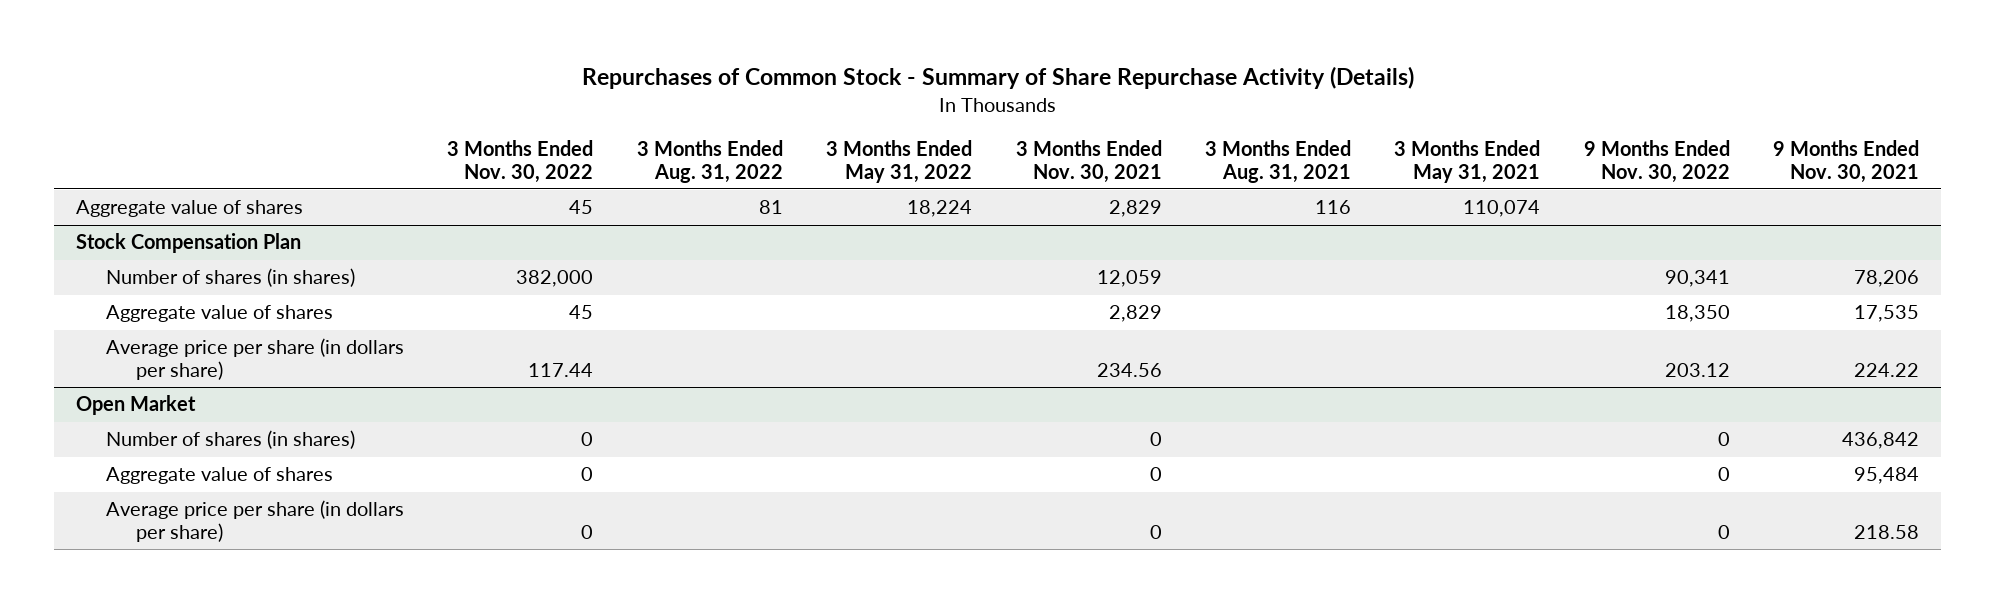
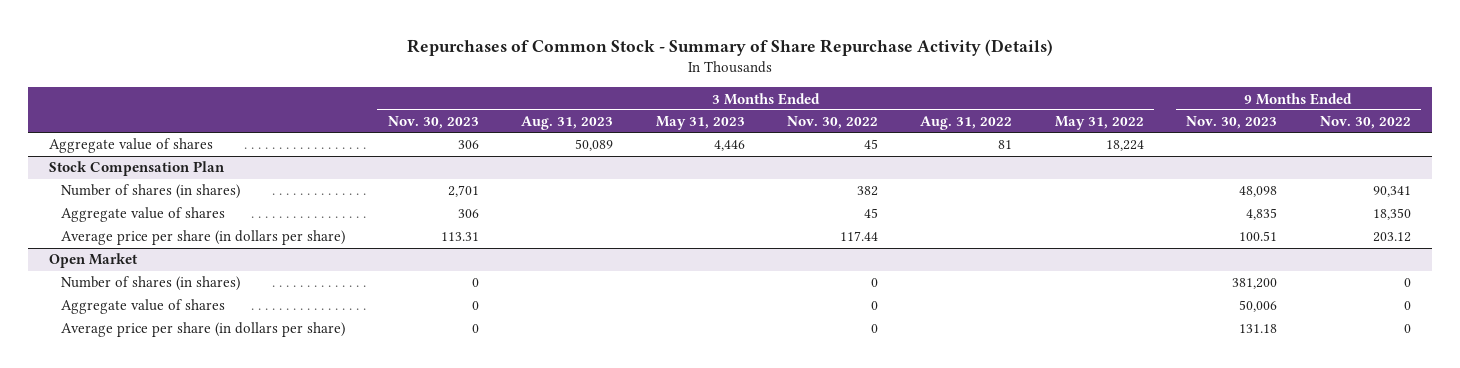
[1015,139,1162,183] 3 Months Ended Nov. 30, 2021 -> none
[1205,139,1352,183] 3 Months Ended Aug. 31, 2021 -> none
[1394,139,1541,183] 3 Months Ended May 31, 2021 -> none
[1773,139,1920,183] 9 Months Ended Nov. 30, 2021 -> none
none -> [387,116,479,130] Nov. 30, 2023
none -> [521,116,614,131] Aug. 31, 2023
none -> [655,116,745,131] May 31, 2023
none -> [1186,116,1278,130] Nov. 30, 2023
[516,270,594,288] 382,000 -> [856,186,878,197] 382

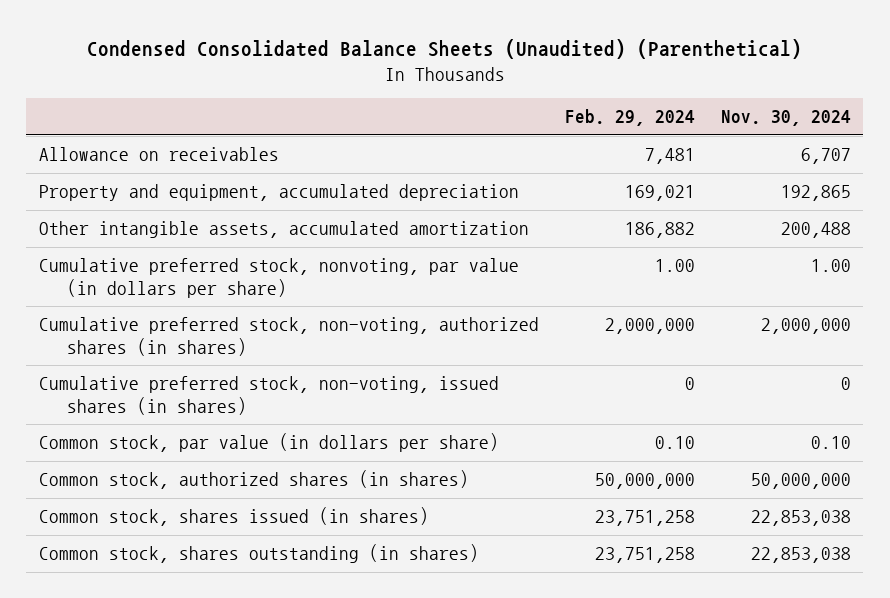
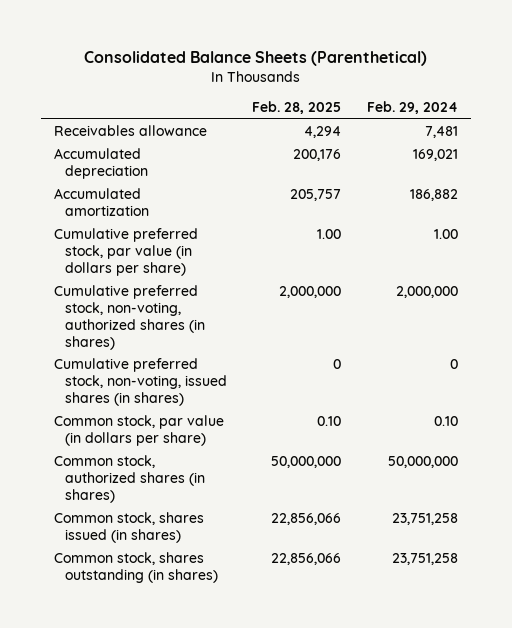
[86,38,802,59] Condensed Consolidated Balance Sheets (Unaudited) (Parenthetical) -> [84,50,428,66] Consolidated Balance Sheets (Parenthetical)
[720,110,851,127] Nov. 30, 2024 -> none
none -> [252,101,342,115] Feb. 28, 2025
[39,147,280,162] Allowance on receivables -> [53,125,207,137] Receivables allowance
[39,184,520,202] Property and equipment, accumulated depreciation -> [53,148,148,180] Accumulated depreciation
[39,221,530,239] Other intangible assets, accumulated amortization -> [53,188,149,217] Accumulated amortization
[39,258,520,299] Cumulative preferred stock, nonvoting, par value (in dollars per share) -> [53,228,198,277] Cumulative preferred stock, par value (in dollars per share)

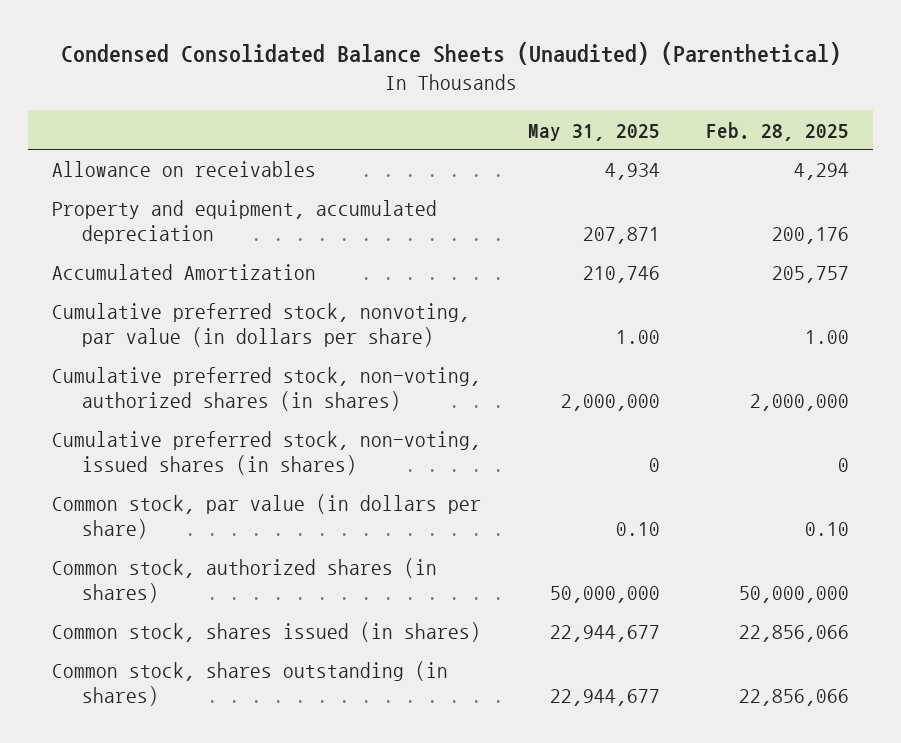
[84,50,428,66] Consolidated Balance Sheets (Parenthetical) -> [60,42,841,66] Condensed Consolidated Balance Sheets (Unaudited) (Parenthetical)
[367,101,459,115] Feb. 29, 2024 -> none
none -> [527,123,660,141] May 31, 2025
[53,125,207,137] Receivables allowance -> [51,161,316,178] Allowance on receivables
[53,148,148,180] Accumulated depreciation -> [51,200,437,244] Property and equipment, accumulated depreciation
[53,188,149,217] Accumulated amortization -> [51,264,316,281] Accumulated Amortization
[53,228,198,277] Cumulative preferred stock, par value (in dollars per share) -> [51,303,470,347] Cumulative preferred stock, nonvoting, par value (in dollars per share)

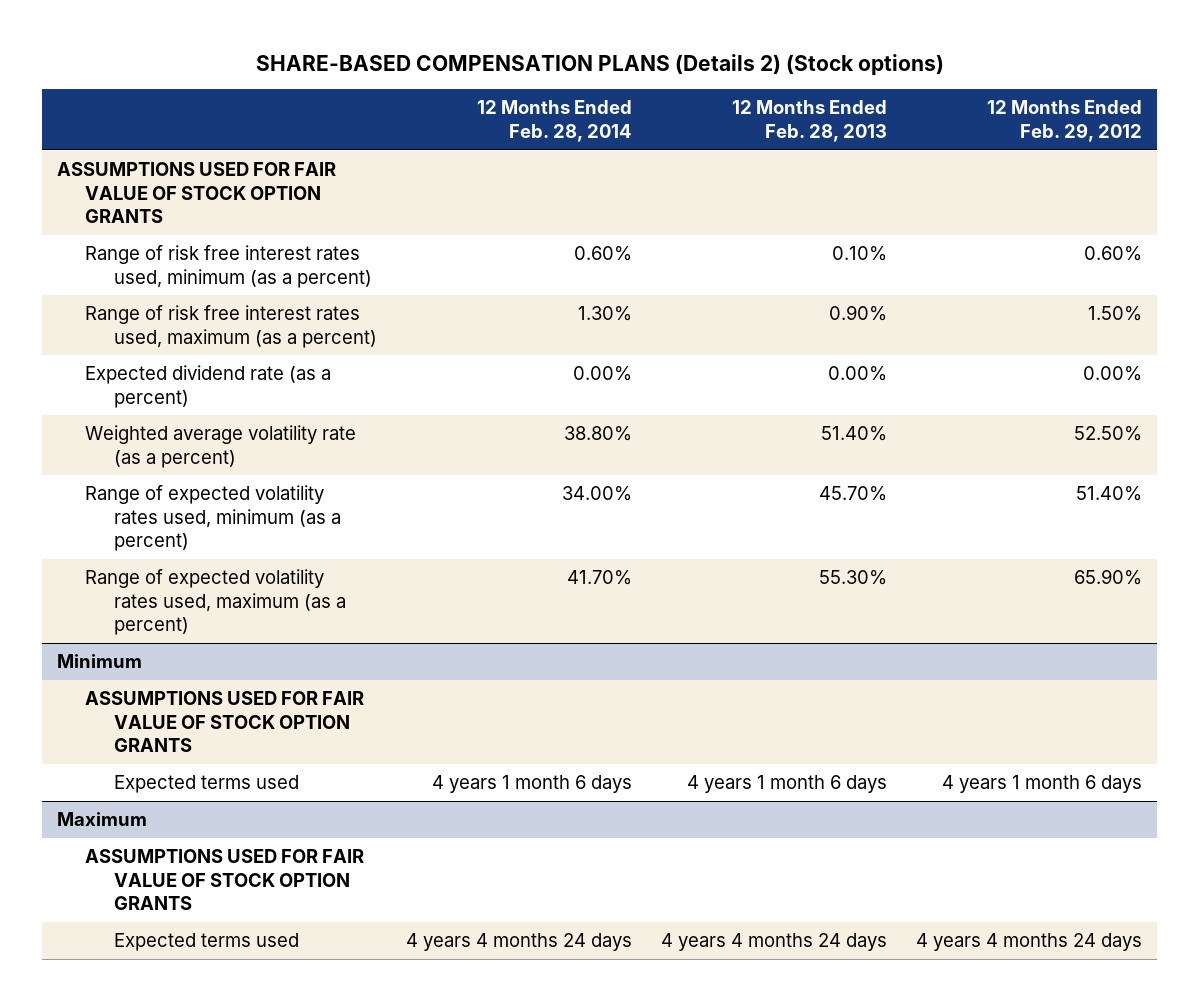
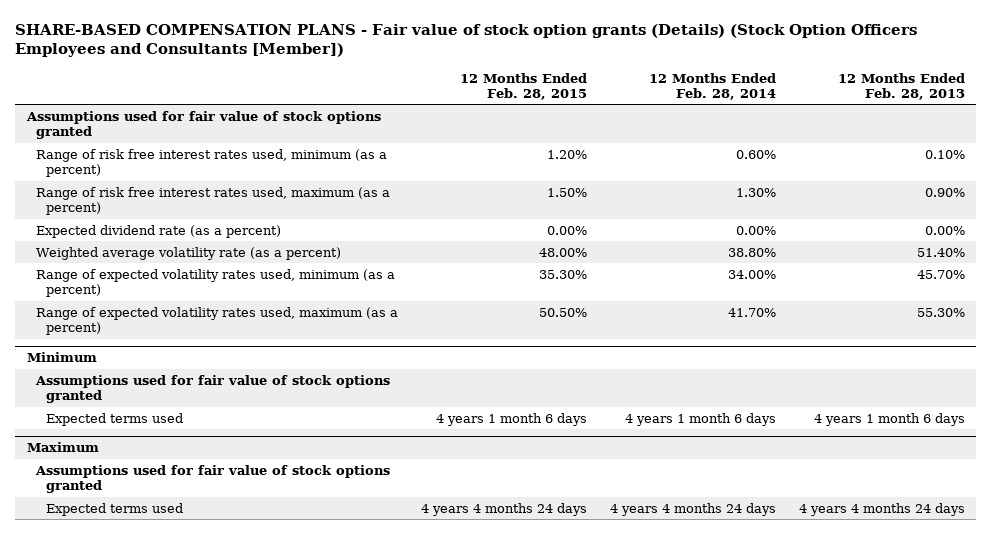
[255,53,944,76] SHARE-BASED COMPENSATION PLANS (Details 2) (Stock options) -> [15,23,918,58] SHARE-BASED COMPENSATION PLANS - Fair value of stock option grants (Details) (Stock Option Officers Employees and Consultants [Member])
[987,100,1143,142] 12 Months Ended Feb. 29, 2012 -> none
none -> [460,72,588,100] 12 Months Ended Feb. 28, 2015
[56,162,336,224] ASSUMPTIONS USED FOR FAIR VALUE OF STOCK OPTION GRANTS -> [25,110,381,139] Assumptions used for fair value of stock options granted
[85,691,365,753] ASSUMPTIONS USED FOR FAIR VALUE OF STOCK OPTION GRANTS -> [35,374,391,403] Assumptions used for fair value of stock options granted
[85,849,365,911] ASSUMPTIONS USED FOR FAIR VALUE OF STOCK OPTION GRANTS -> [35,464,391,493] Assumptions used for fair value of stock options granted

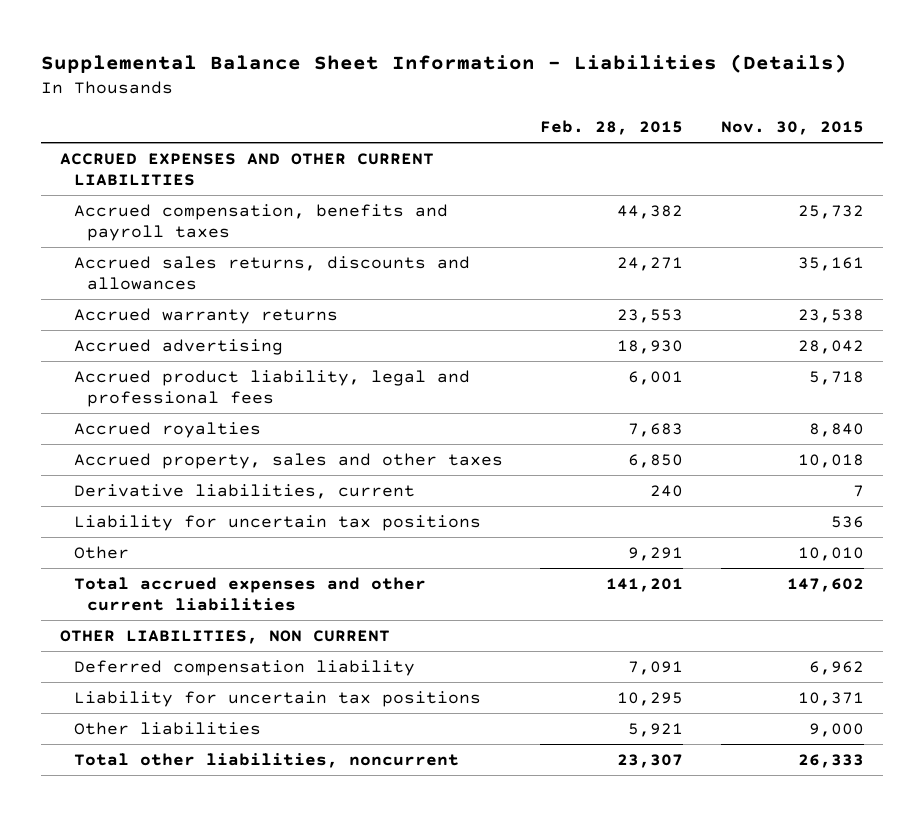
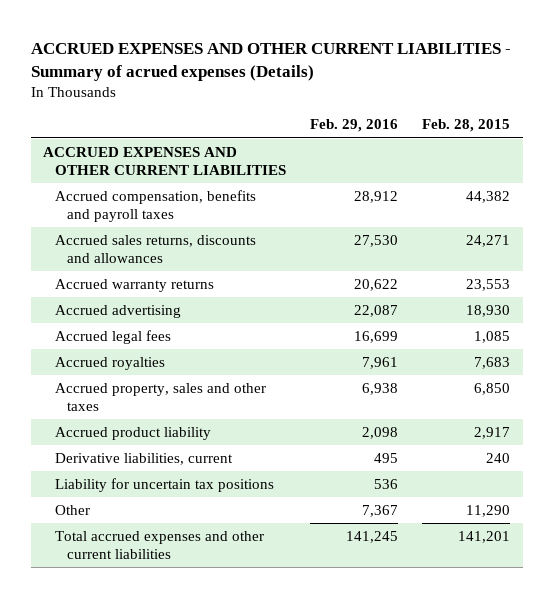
[40,53,847,73] Supplemental Balance Sheet Information - Liabilities (Details) -> [30,42,511,81] ACCRUED EXPENSES AND OTHER CURRENT LIABILITIES - Summary of acrued expenses (Details)
[720,121,864,136] Nov. 30, 2015 -> none
none -> [310,119,399,133] Feb. 29, 2016
[73,369,470,408] Accrued product liability, legal and professional fees -> none
none -> [54,329,171,344] Accrued legal fees
none -> [54,426,211,440] Accrued product liability
[628,546,684,561] 9,291 -> [466,504,511,517] 11,290
[59,629,390,644] OTHER LIABILITIES, NON CURRENT -> none
[73,659,415,676] Deferred compensation liability -> none
[73,690,481,707] Liability for uncertain tax positions -> none
[73,721,261,735] Other liabilities -> none
[73,752,459,768] Total other liabilities, noncurrent -> none

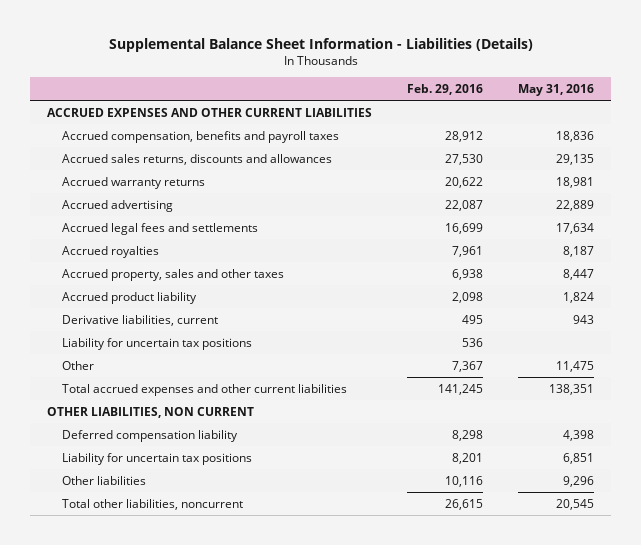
[30,42,511,81] ACCRUED EXPENSES AND OTHER CURRENT LIABILITIES - Summary of acrued expenses (Details) -> [108,37,533,52] Supplemental Balance Sheet Information - Liabilities (Details)
[422,119,511,133] Feb. 28, 2015 -> none
none -> [518,83,595,96] May 31, 2016
[54,329,171,344] Accrued legal fees -> [62,222,259,235] Accrued legal fees and settlements
none -> [47,406,255,418] OTHER LIABILITIES, NON CURRENT
none -> [62,429,239,442] Deferred compensation liability
none -> [62,452,253,465] Liability for uncertain tax positions
none -> [62,475,147,485] Other liabilities
none -> [62,498,244,510] Total other liabilities, noncurrent

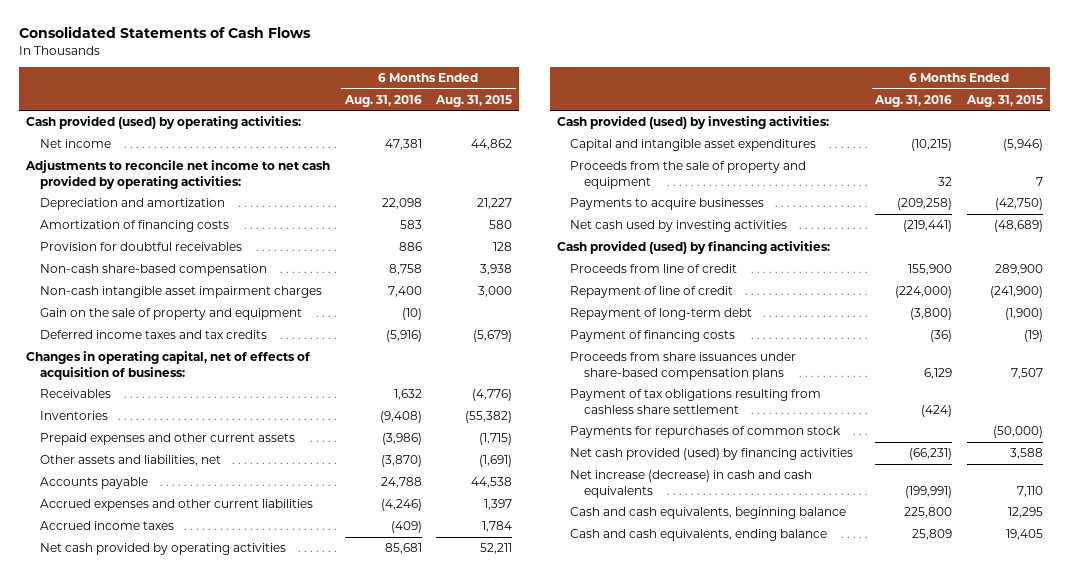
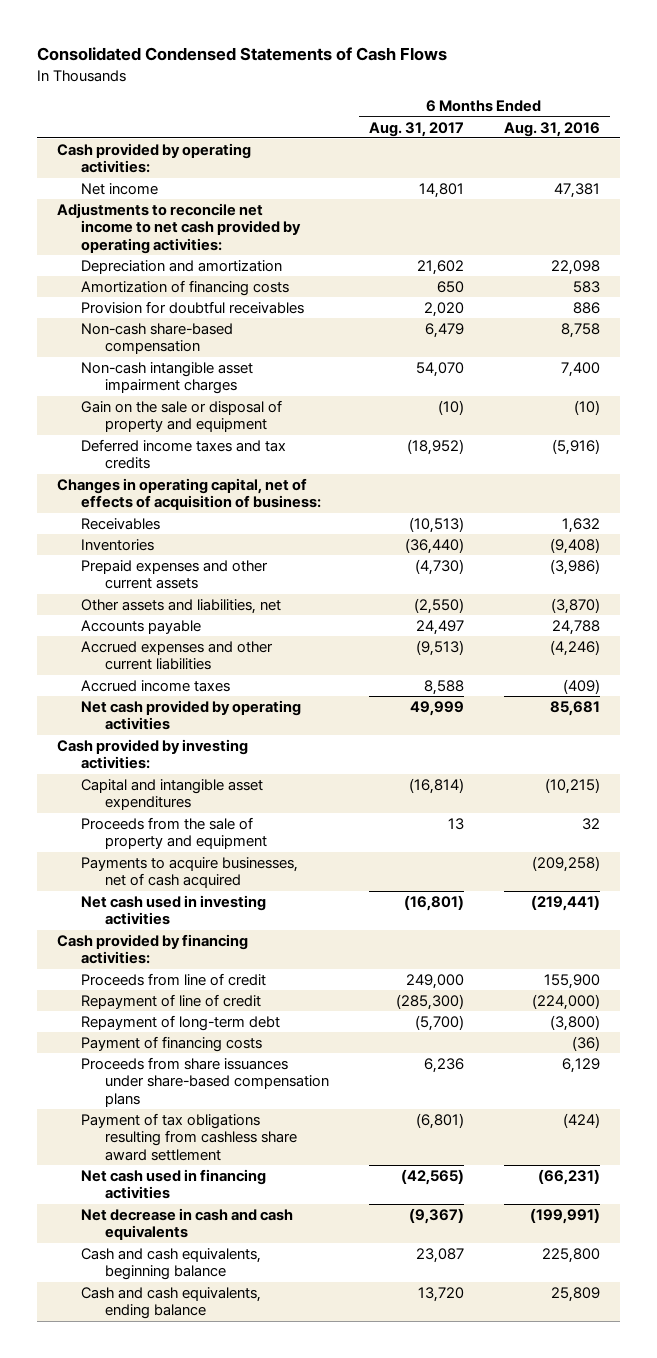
[19,26,312,39] Consolidated Statements of Cash Flows -> [37,47,448,62] Consolidated Condensed Statements of Cash Flows
[434,94,512,107] Aug. 31, 2015 -> none
none -> [368,121,464,137] Aug. 31, 2017
[26,116,302,130] Cash provided (used) by operating activities: -> [57,142,252,174] Cash provided by operating activities:
[39,308,302,321] Gain on the sale of property and equipment -> [81,399,283,433] Gain on the sale or disposal of property and equipment
[556,116,829,130] Cash provided (used) by investing activities: -> [57,738,249,770] Cash provided by investing activities:
[570,198,765,211] Payments to acquire businesses -> [81,856,299,889] Payments to acquire businesses, net of cash acquired
[570,220,788,233] Net cash used by investing activities -> [81,894,267,926] Net cash used in investing activities
[556,241,830,255] Cash provided (used) by financing activities: -> [57,933,249,965] Cash provided by financing activities:
[570,426,842,439] Payments for repurchases of common stock -> none
[570,389,822,414] Payment of tax obligations resulting from cashless share settlement -> [81,1112,297,1161] Payment of tax obligations resulting from cashless share award settlement
[570,448,854,461] Net cash provided (used) by financing activities -> [81,1168,267,1200] Net cash used in financing activities
[570,470,813,498] Net increase (decrease) in cash and cash equivalents -> [81,1207,294,1241] Net decrease in cash and cash equivalents

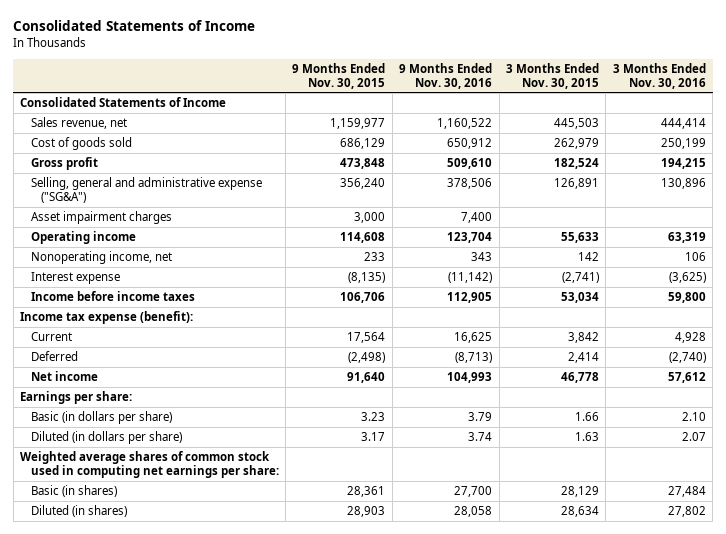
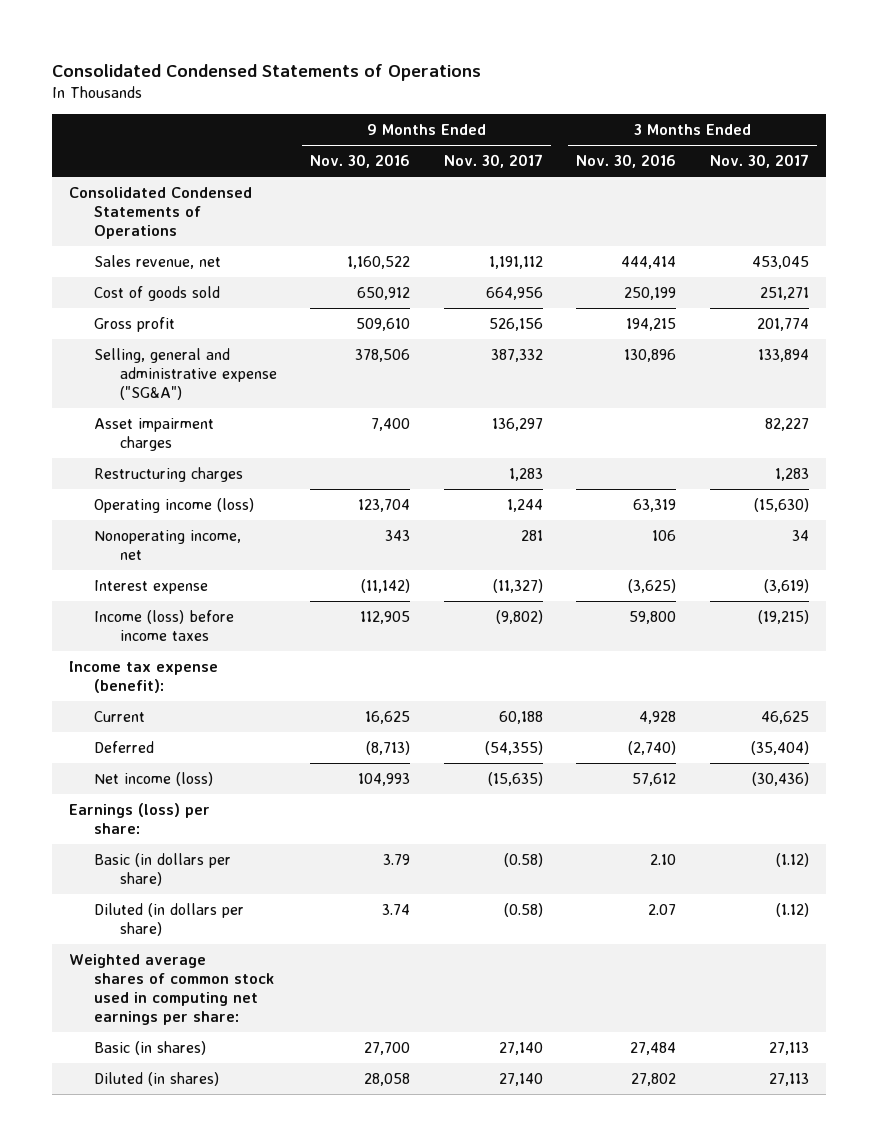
[13,20,256,32] Consolidated Statements of Income -> [52,63,482,81] Consolidated Condensed Statements of Operations
[292,62,386,89] 9 Months Ended Nov. 30, 2015 -> none
[505,62,599,89] 3 Months Ended Nov. 30, 2015 -> none
none -> [443,154,543,169] Nov. 30, 2017
none -> [710,154,810,169] Nov. 30, 2017
[19,97,226,108] Consolidated Statements of Income -> [68,186,252,240] Consolidated Condensed Statements of Operations
none -> [94,466,244,482] Restructuring charges
[30,231,136,245] Operating income -> [94,497,255,513] Operating income (loss)
[30,291,195,302] Income before income taxes -> [94,609,235,642] Income (loss) before income taxes
[30,371,98,382] Net income -> [94,771,214,786] Net income (loss)
[19,391,132,405] Earnings per share: -> [68,802,210,835] Earnings (loss) per share:

